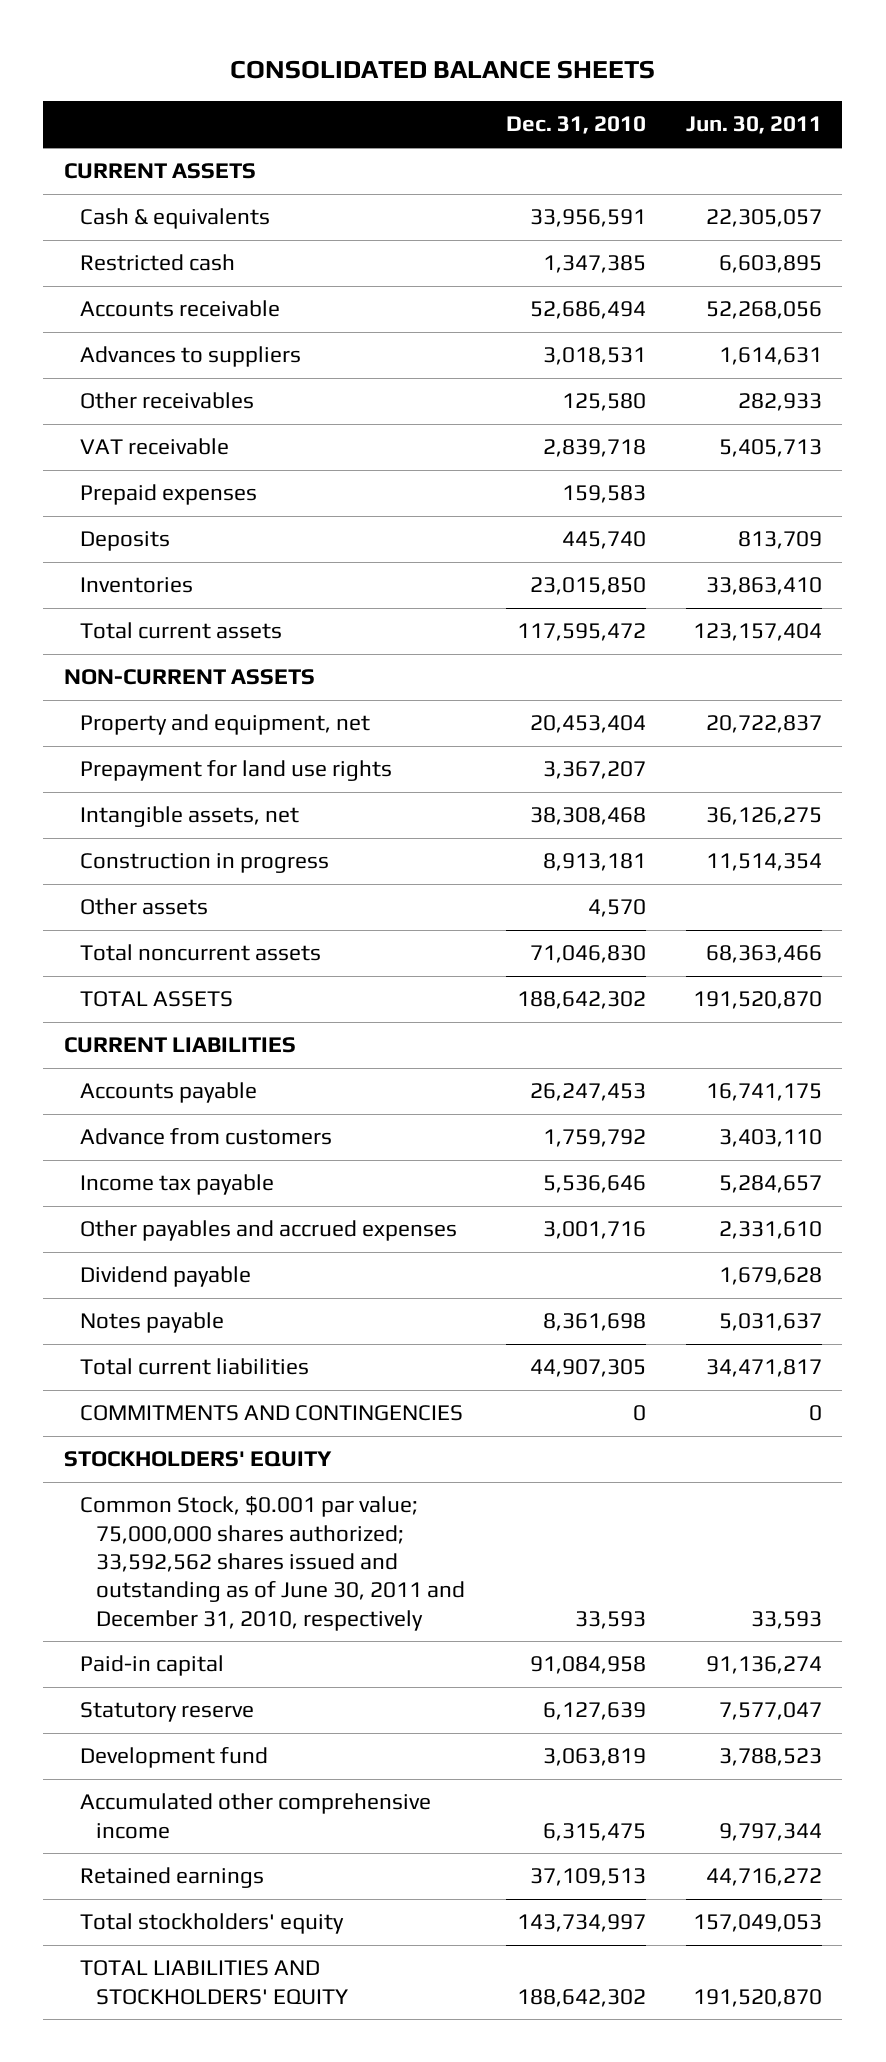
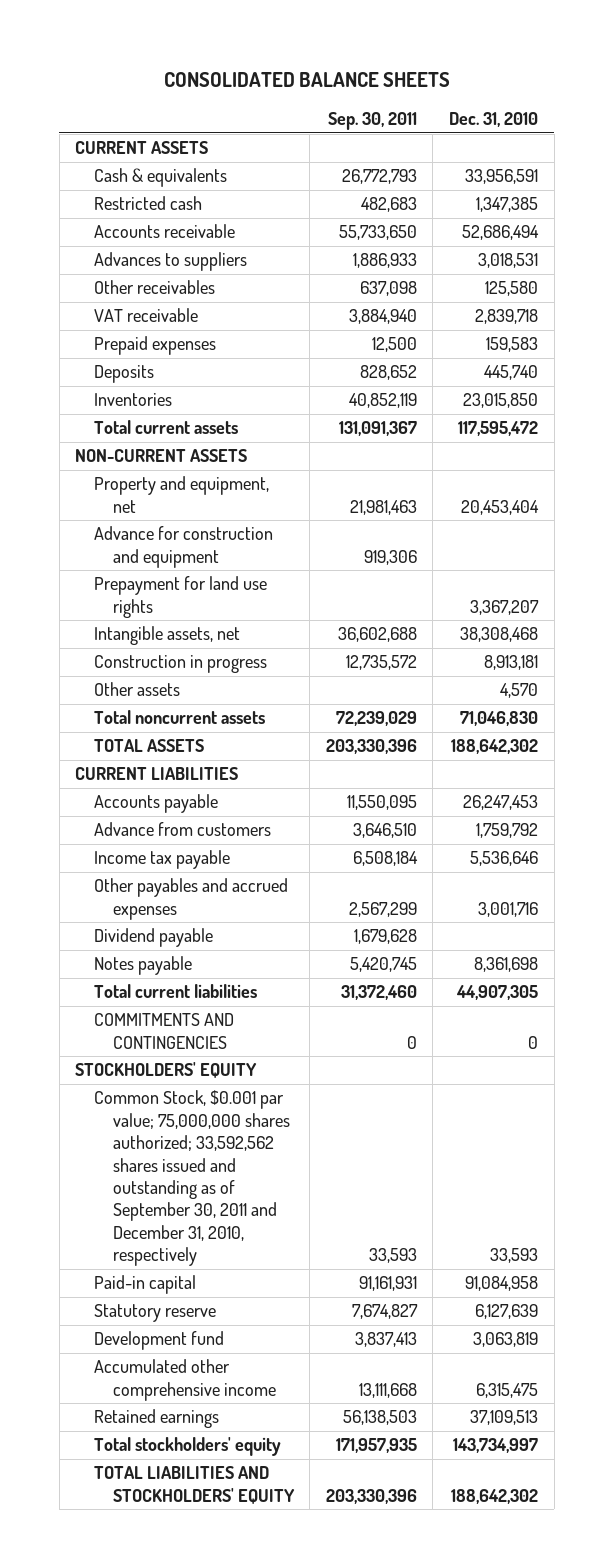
[686,116,823,135] Jun. 30, 2011 -> none
none -> [327,112,417,131] Sep. 30, 2011
none -> [93,526,273,568] Advance for construction and equipment
[79,1496,465,1631] Common Stock, $0.001 par value; 75,000,000 shares authorized; 33,592,562 shares issued and outstanding as of June 30, 2011 and December 31, 2010, respectively -> [93,1090,290,1267] Common Stock, $0.001 par value; 75,000,000 shares authorized; 33,592,562 shares issued and outstanding as of September 30, 2011 and December 31, 2010, respectively

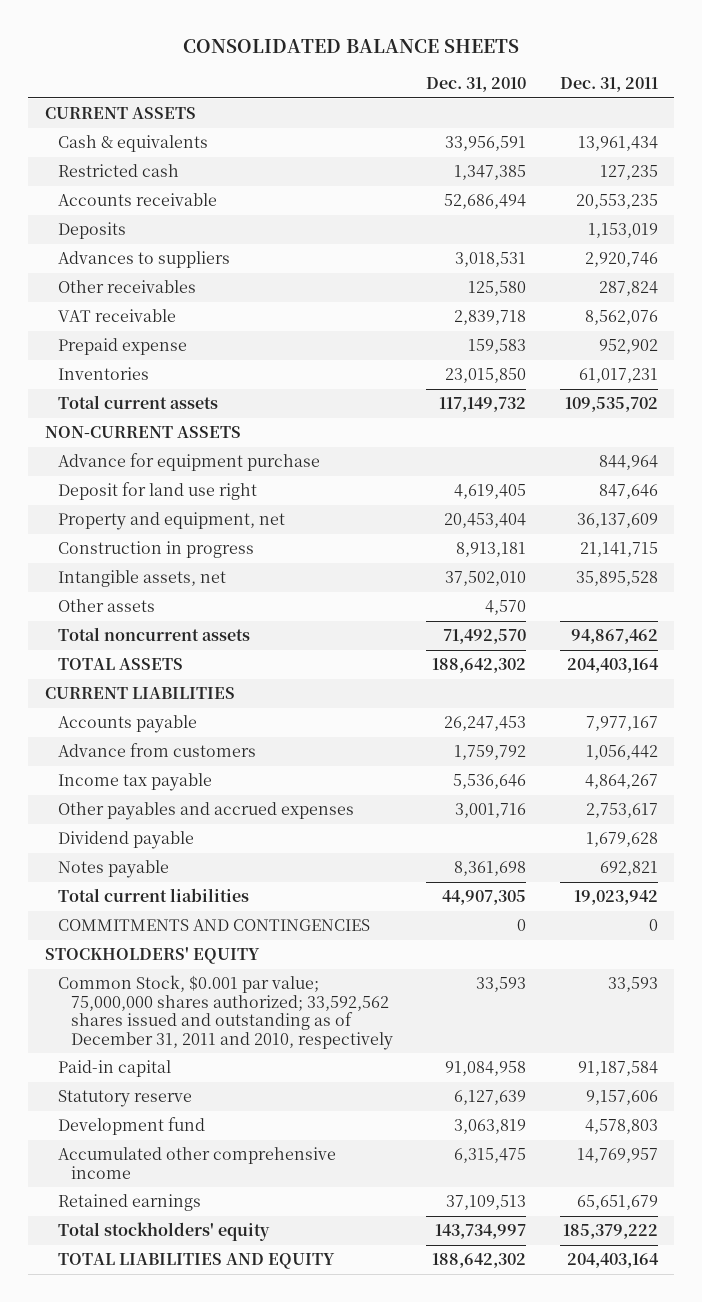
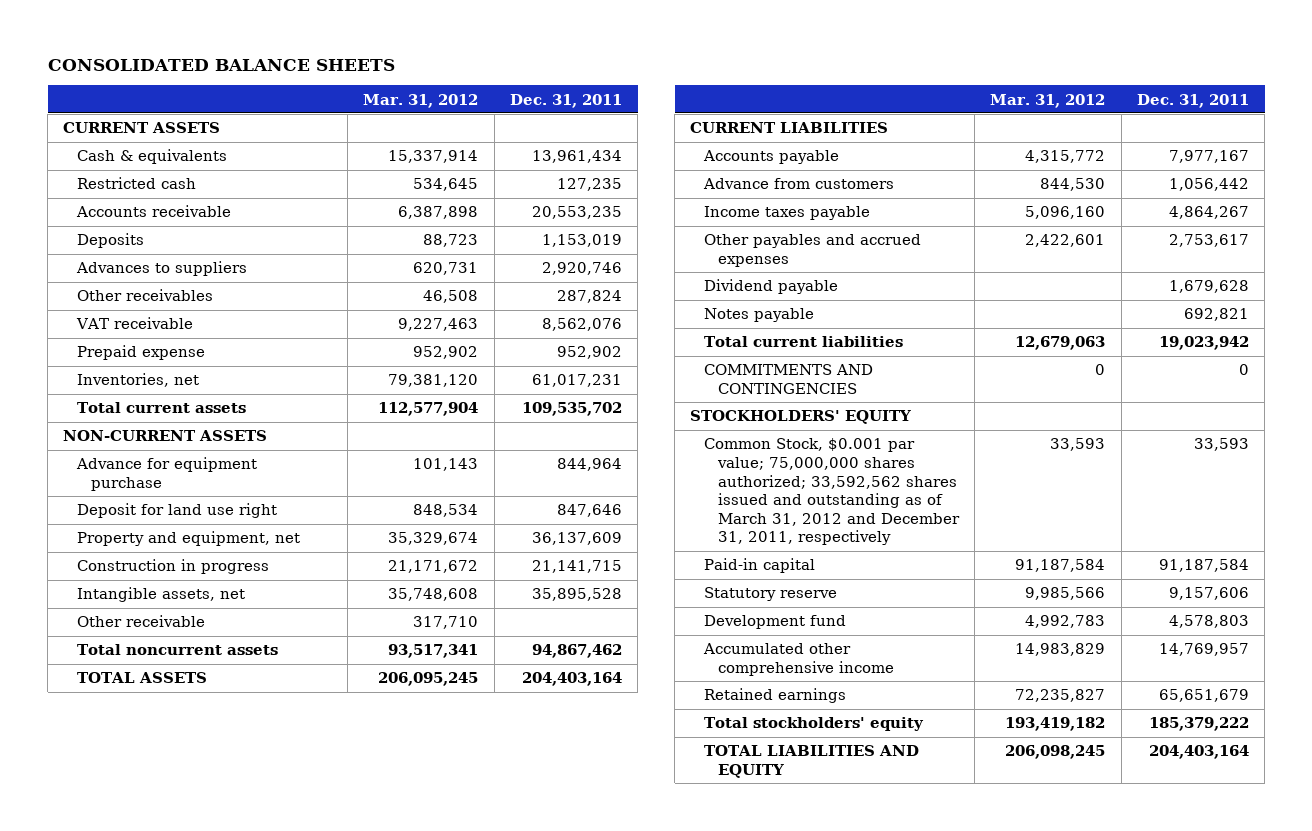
[426,77,527,93] Dec. 31, 2010 -> none
none -> [363,93,479,108] Mar. 31, 2012
[58,367,150,381] Inventories -> [77,373,200,388] Inventories, net
[58,599,156,613] Other assets -> [77,615,206,628] Other receivable
[58,773,213,792] Income tax payable -> [704,206,871,221] Income taxes payable
[58,975,394,1050] Common Stock, $0.001 par value; 75,000,000 shares authorized; 33,592,562 shares issued and outstanding as of December 31, 2011 and 2010, respectively -> [704,438,960,546] Common Stock, $0.001 par value; 75,000,000 shares authorized; 33,592,562 shares issued and outstanding as of March 31, 2012 and December 31, 2011, respectively

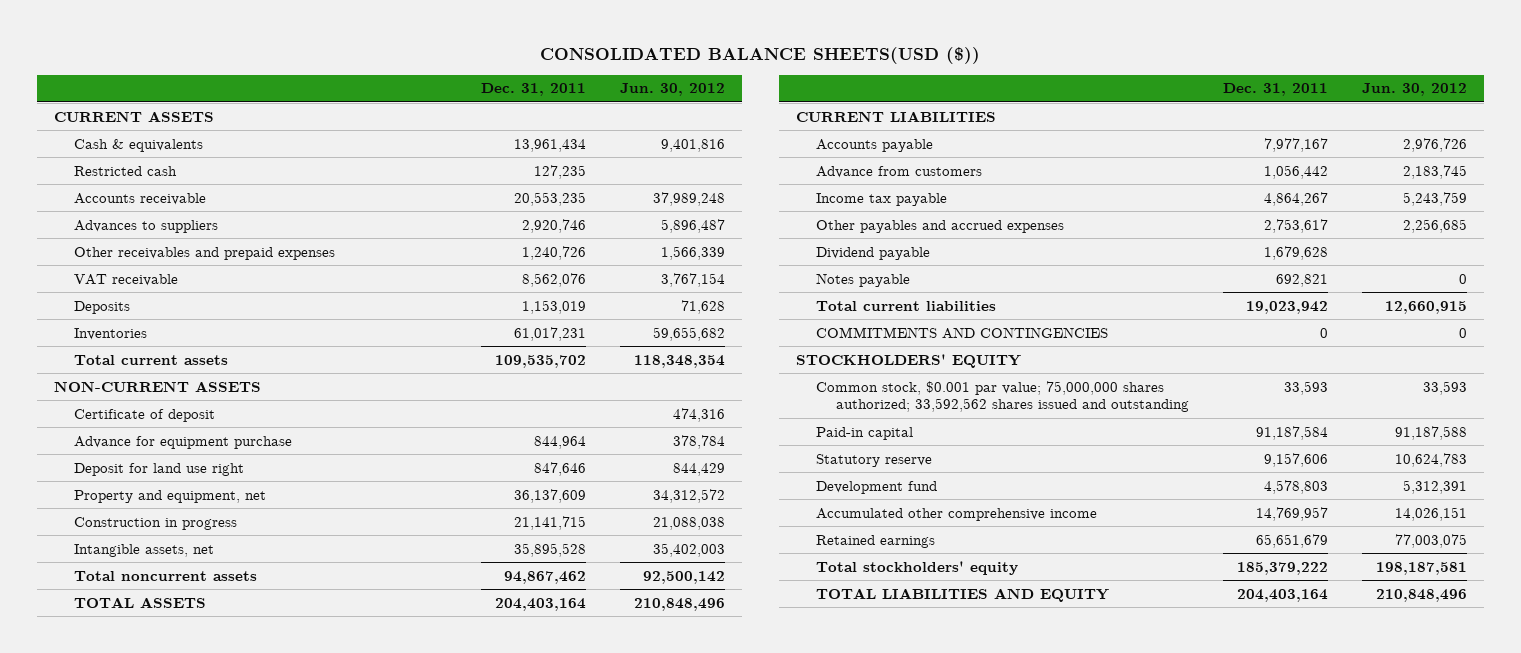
[47,58,395,71] CONSOLIDATED BALANCE SHEETS -> [540,46,981,64] CONSOLIDATED BALANCE SHEETS(USD ($))
[363,93,479,108] Mar. 31, 2012 -> none
none -> [620,83,726,97] Jun. 30, 2012
[77,289,214,302] Other receivables -> none
none -> [74,246,336,260] Other receivables and prepaid expenses
[77,345,206,361] Prepaid expense -> none
[77,233,145,249] Deposits -> [74,300,131,314] Deposits
[77,373,200,388] Inventories, net -> [74,327,148,340] Inventories
none -> [74,408,216,422] Certificate of deposit
[77,615,206,628] Other receivable -> none
[704,206,871,221] Income taxes payable -> [815,192,947,206] Income tax payable
[704,438,960,546] Common Stock, $0.001 par value; 75,000,000 shares authorized; 33,592,562 shares issued and outstanding as of March 31, 2012 and December 31, 2011, respectively -> [815,380,1189,413] Common stock, $0.001 par value; 75,000,000 shares authorized; 33,592,562 shares issued and outstanding

